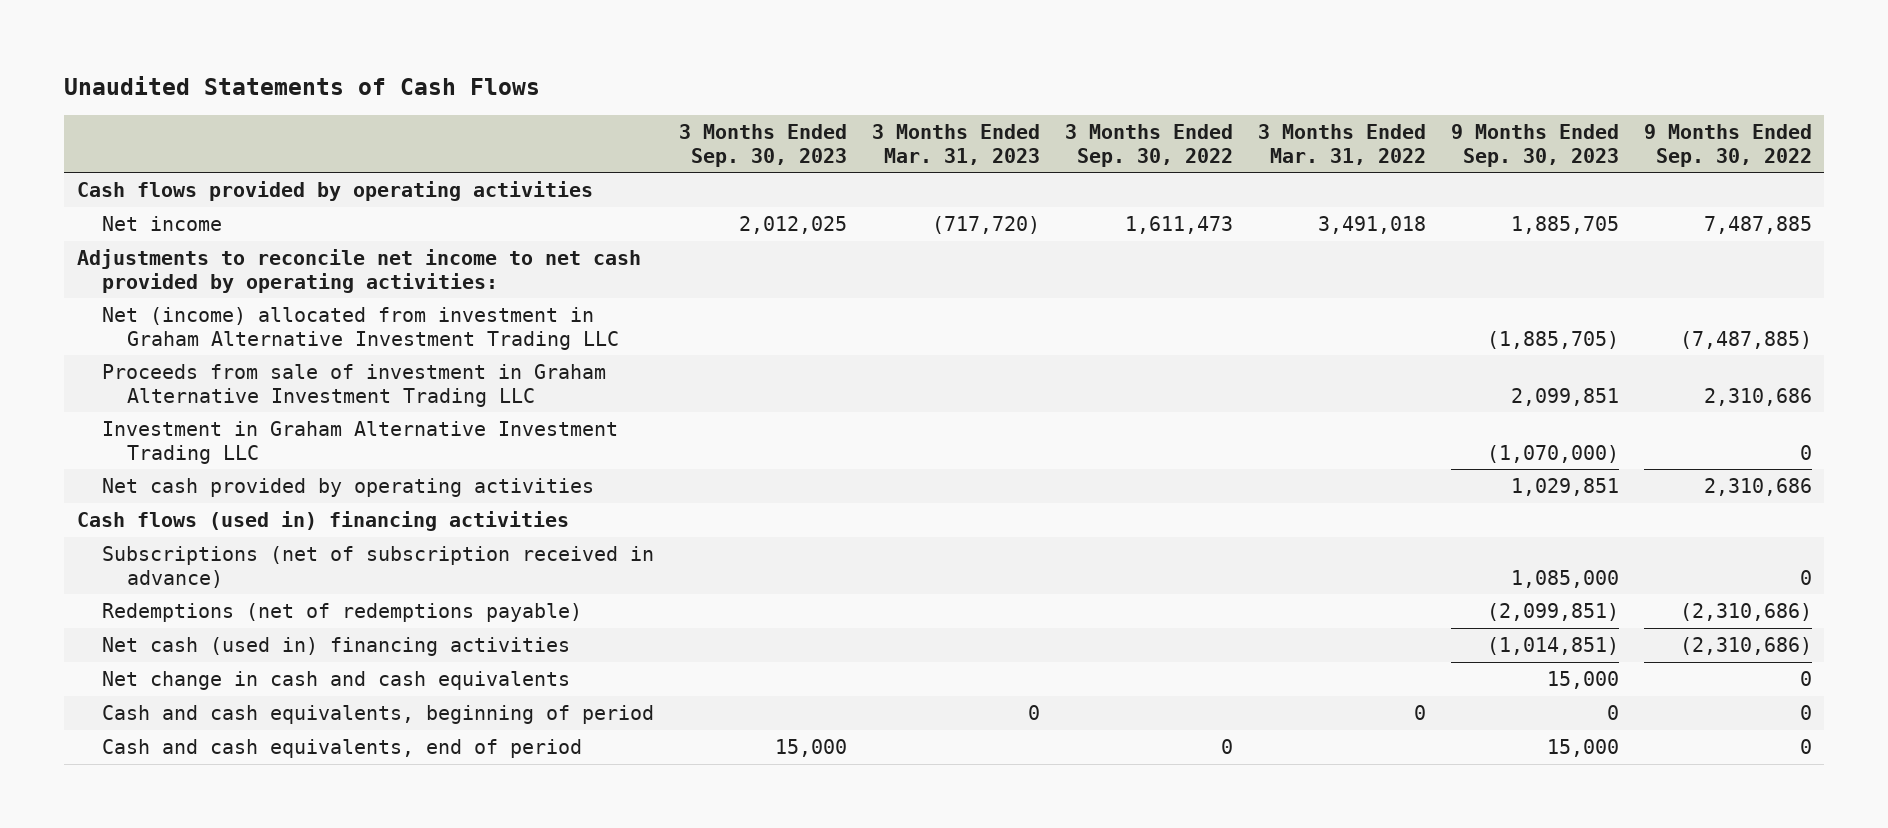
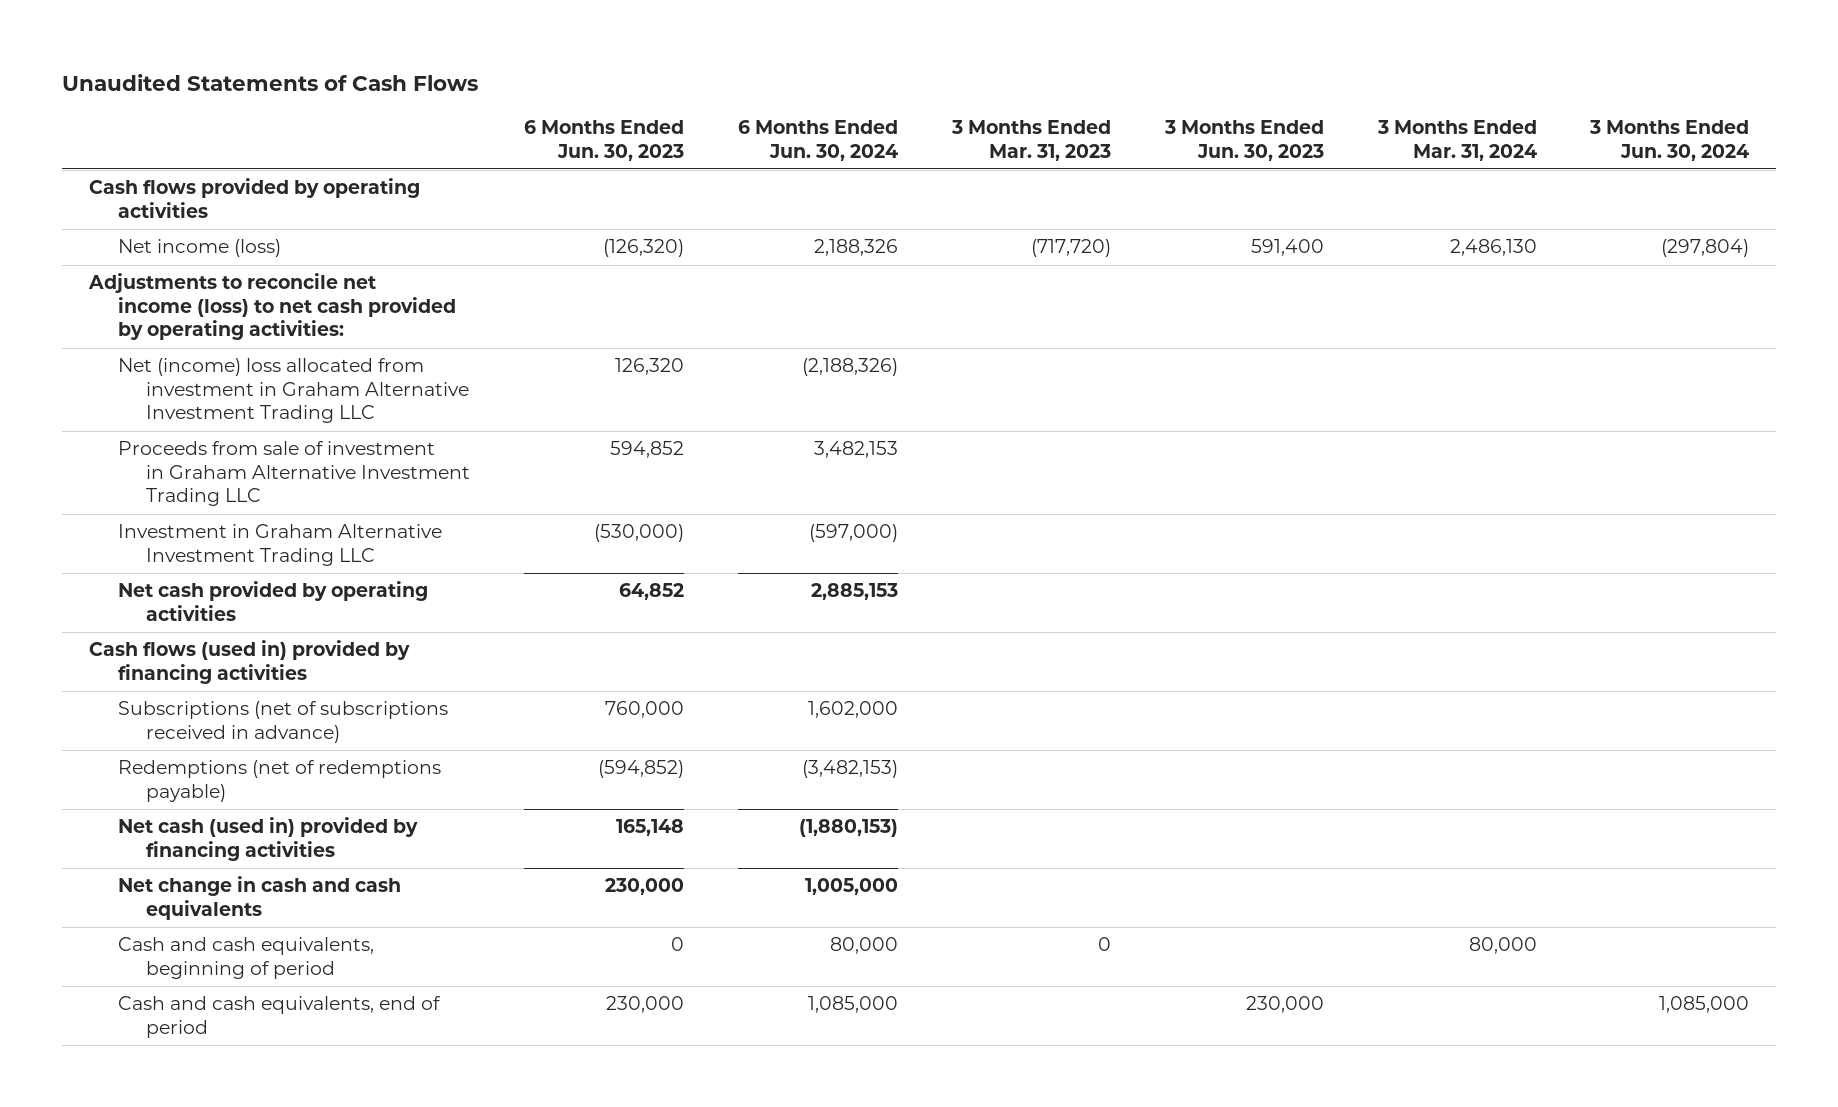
[678,124,847,167] 3 Months Ended Sep. 30, 2023 -> none
[1064,124,1233,167] 3 Months Ended Sep. 30, 2022 -> none
[1257,124,1426,165] 3 Months Ended Mar. 31, 2022 -> none
[1450,124,1619,167] 9 Months Ended Sep. 30, 2023 -> none
[1643,124,1812,167] 9 Months Ended Sep. 30, 2022 -> none
none -> [524,120,685,161] 6 Months Ended Jun. 30, 2023
none -> [738,120,899,161] 6 Months Ended Jun. 30, 2024
none -> [1163,120,1324,161] 3 Months Ended Jun. 30, 2023
none -> [1376,120,1537,161] 3 Months Ended Mar. 31, 2024
none -> [1589,120,1750,161] 3 Months Ended Jun. 30, 2024
[101,216,222,232] Net income -> [117,239,281,258] Net income (loss)
[76,249,641,293] Adjustments to reconcile net income to net cash provided by operating activities: -> [87,273,456,341] Adjustments to reconcile net income (loss) to net cash provided by operating activities:
[101,307,619,350] Net (income) allocated from investment in Graham Alternative Investment Trading LLC -> [117,358,470,424] Net (income) loss allocated from investment in Graham Alternative Investment Trading LLC
[76,511,569,532] Cash flows (used in) financing activities -> [88,640,410,684] Cash flows (used in) provided by financing activities
[101,546,654,588] Subscriptions (net of subscription received in advance) -> [117,701,448,743] Subscriptions (net of subscriptions received in advance)
[101,637,570,657] Net cash (used in) financing activities -> [117,817,418,861] Net cash (used in) provided by financing activities

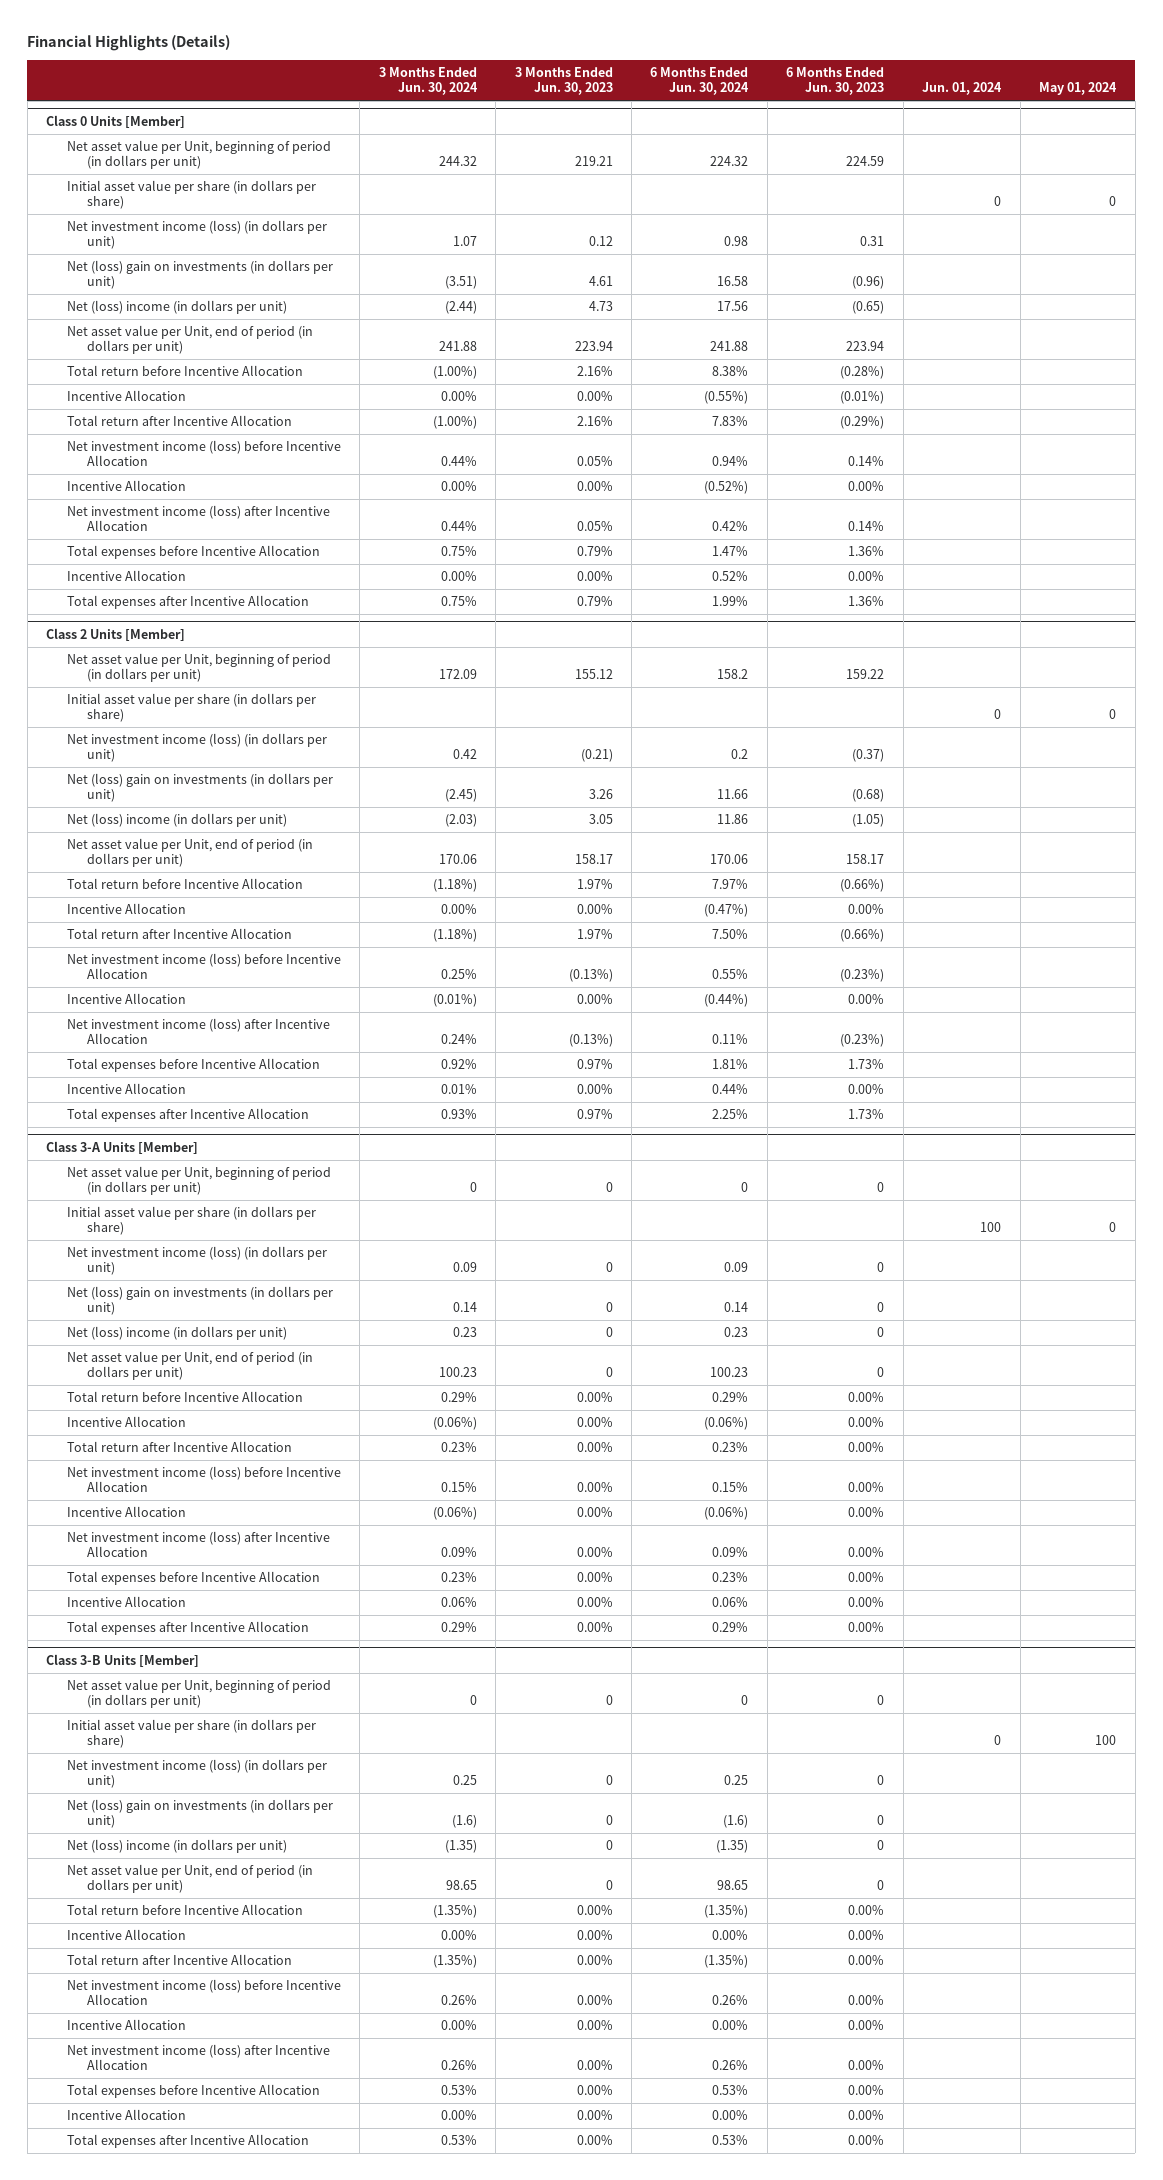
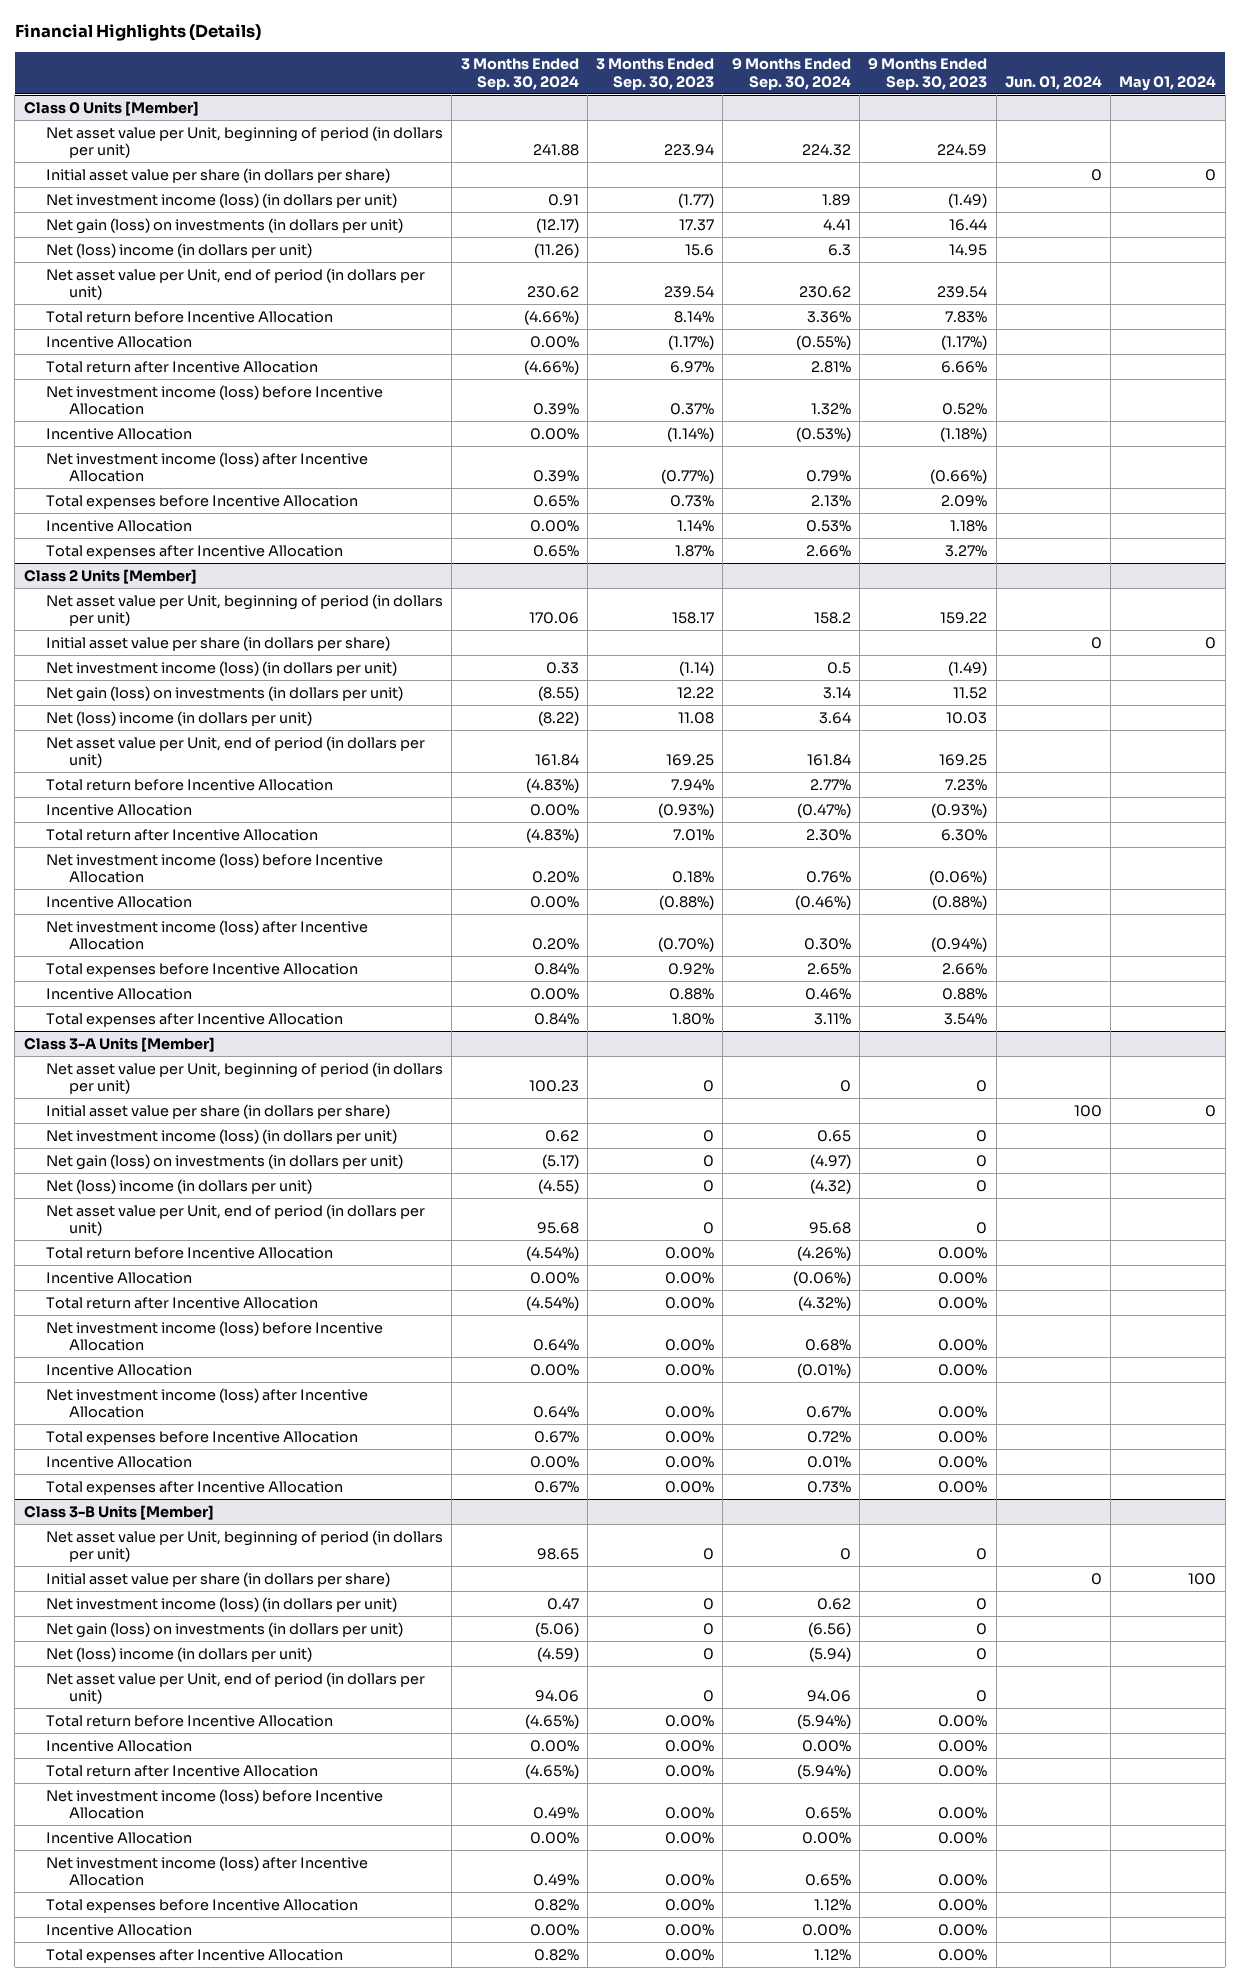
[378,66,478,96] 3 Months Ended Jun. 30, 2024 -> none
[514,66,613,96] 3 Months Ended Jun. 30, 2023 -> none
[650,66,750,96] 6 Months Ended Jun. 30, 2024 -> none
[786,66,885,96] 6 Months Ended Jun. 30, 2023 -> none
none -> [460,58,579,90] 3 Months Ended Sep. 30, 2024
none -> [596,58,715,90] 3 Months Ended Sep. 30, 2023
none -> [731,58,851,90] 9 Months Ended Sep. 30, 2024
none -> [868,58,988,90] 9 Months Ended Sep. 30, 2023
[66,260,333,290] Net (loss) gain on investments (in dollars per unit) -> [46,217,404,234] Net gain (loss) on investments (in dollars per unit)
[66,773,333,803] Net (loss) gain on investments (in dollars per unit) -> [46,685,404,702] Net gain (loss) on investments (in dollars per unit)
[66,1286,333,1316] Net (loss) gain on investments (in dollars per unit) -> [46,1153,404,1170] Net gain (loss) on investments (in dollars per unit)
[66,1799,333,1829] Net (loss) gain on investments (in dollars per unit) -> [46,1621,404,1638] Net gain (loss) on investments (in dollars per unit)

